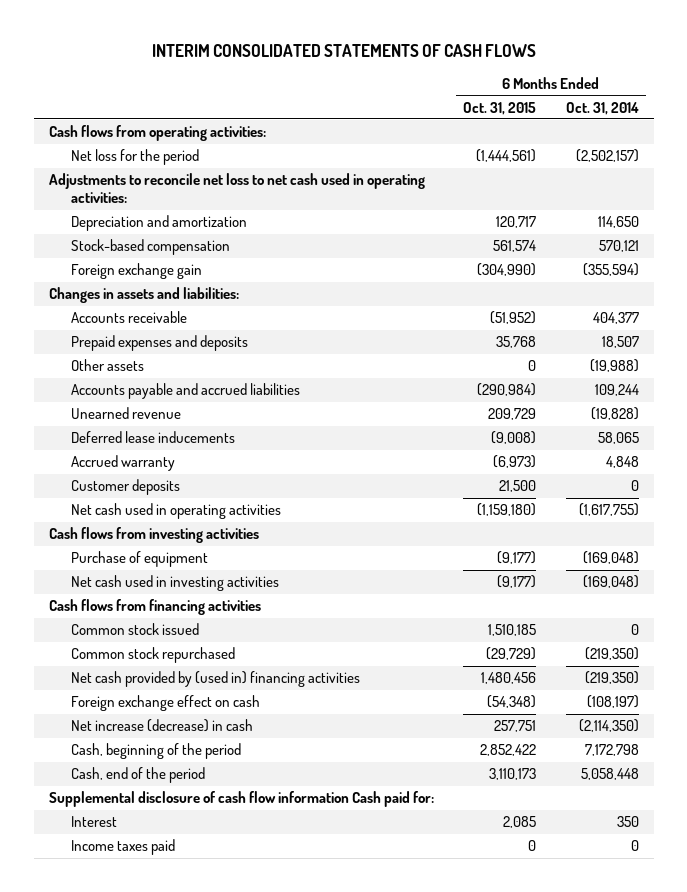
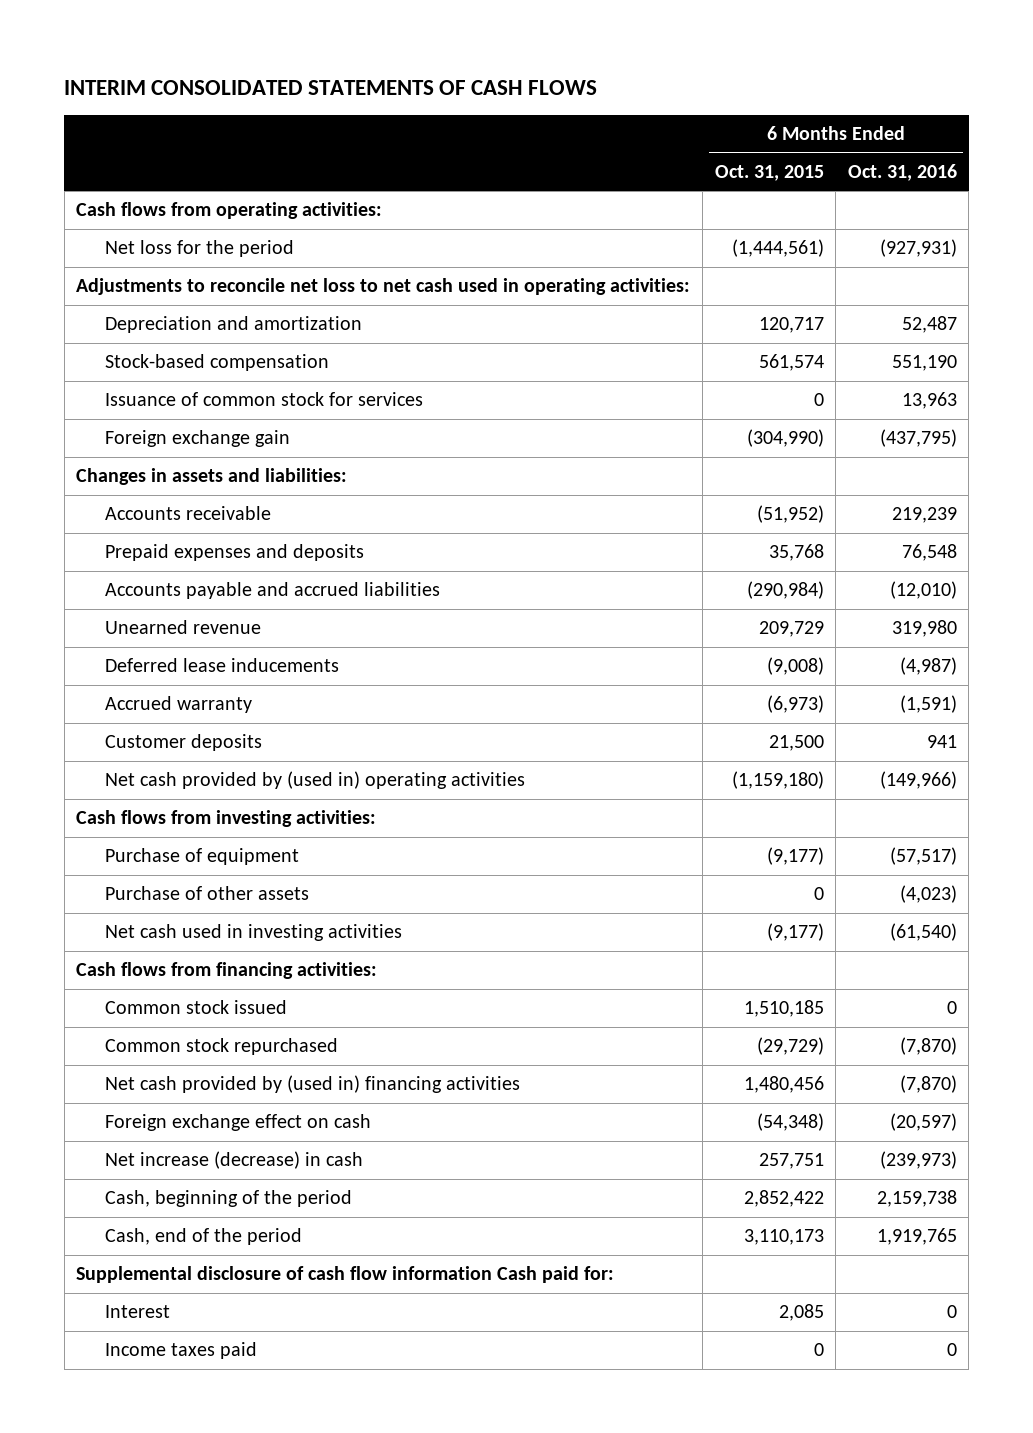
[565,101,639,115] Oct. 31, 2014 -> none
none -> [847,163,957,181] Oct. 31, 2016
none -> [105,392,424,407] Issuance of common stock for services
[70,359,144,372] Other assets -> none
[70,503,281,520] Net cash used in operating activities -> [105,771,526,790] Net cash provided by (used in) operating activities
[48,527,259,544] Cash flows from investing activities -> [76,810,377,828] Cash flows from investing activities:
none -> [105,886,310,901] Purchase of other assets
[48,599,261,616] Cash flows from financing activities -> [76,962,378,980] Cash flows from financing activities:

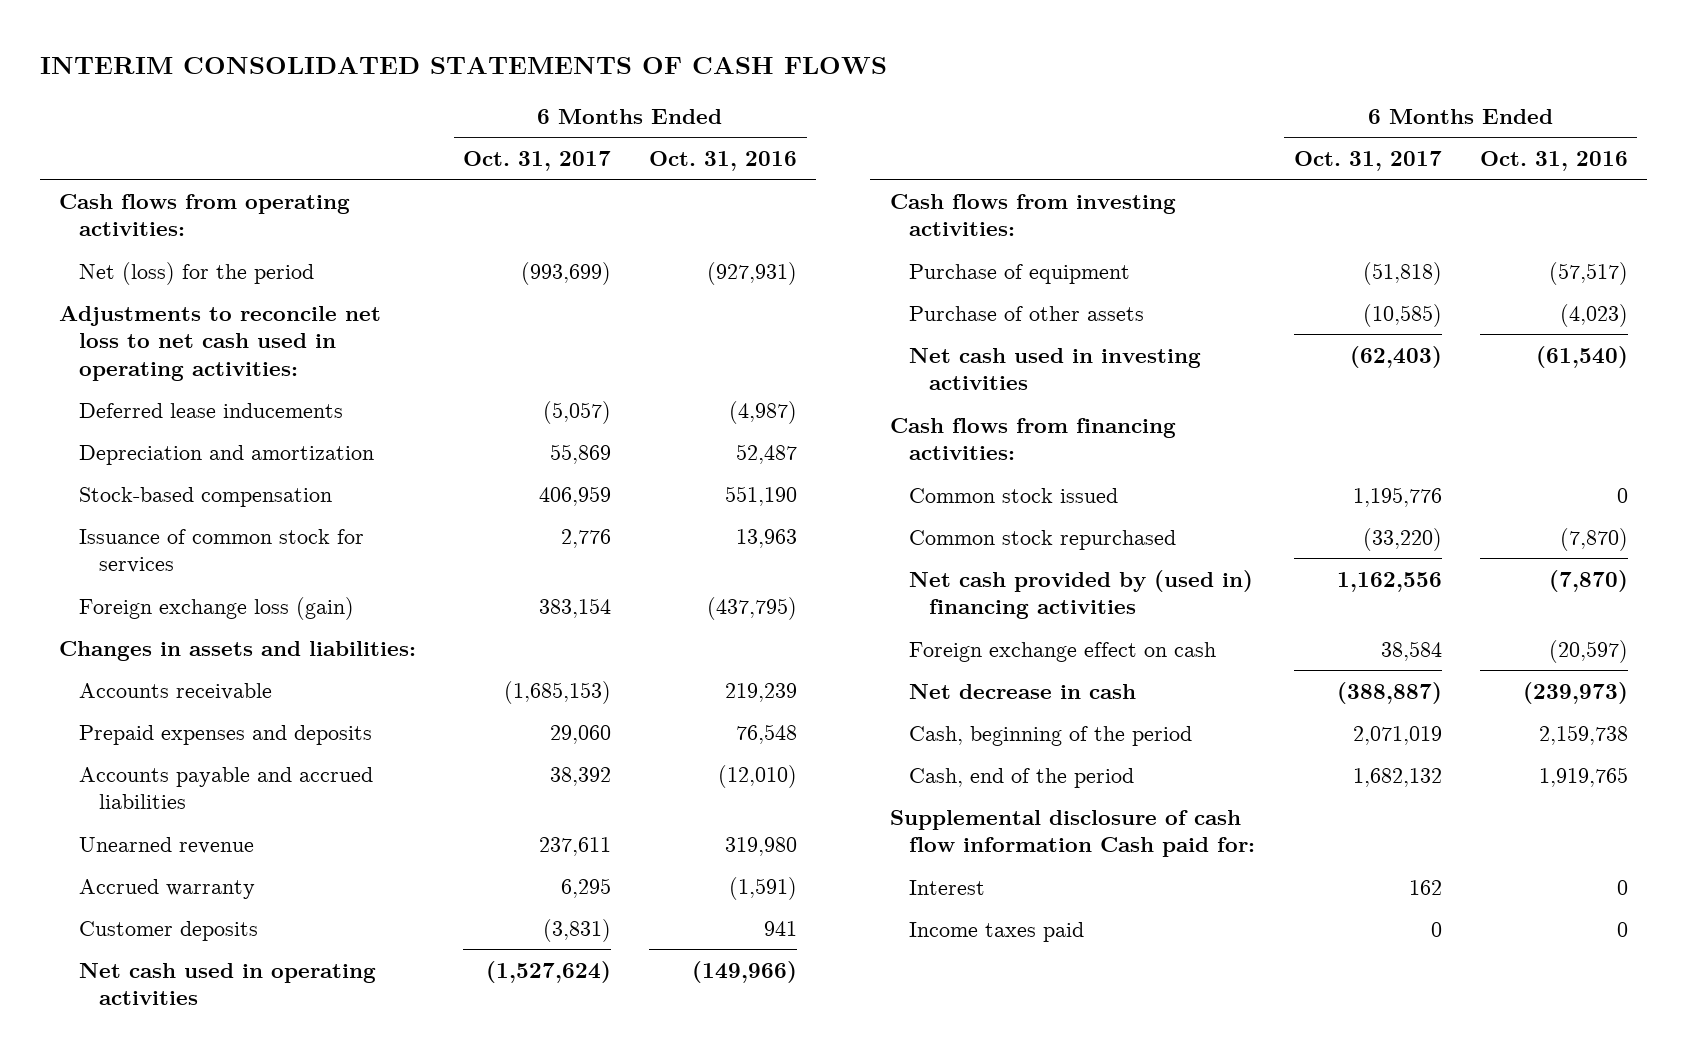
[714,164,824,181] Oct. 31, 2015 -> none
none -> [463,150,612,171] Oct. 31, 2017
[105,240,295,258] Net loss for the period -> [78,261,314,285] Net (loss) for the period
[105,658,340,673] Deferred lease inducements -> [78,402,343,418] Deferred lease inducements
[105,430,291,448] Foreign exchange gain -> [78,596,354,620] Foreign exchange loss (gain)
[105,771,526,790] Net cash provided by (used in) operating activities -> [78,962,376,1006] Net cash used in operating activities
[105,1151,364,1170] Net increase (decrease) in cash -> [909,683,1137,699] Net decrease in cash

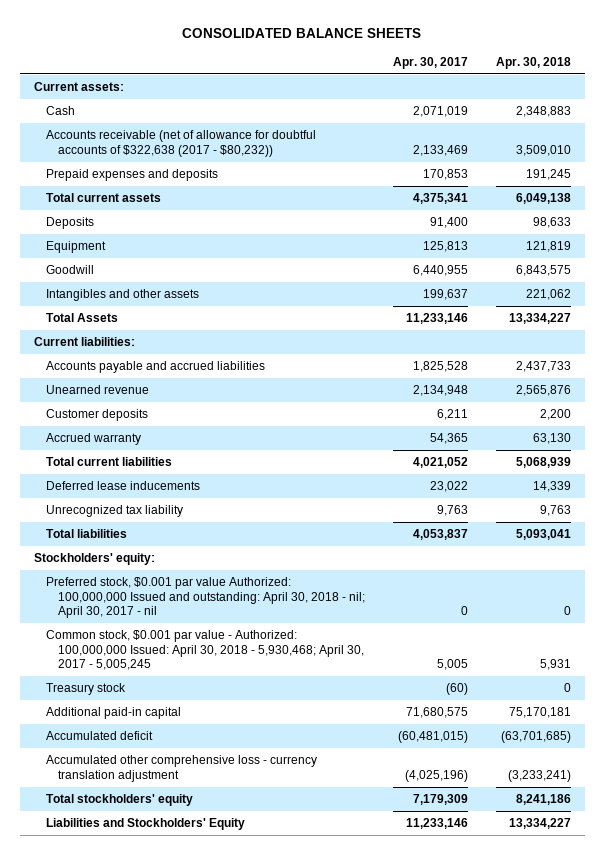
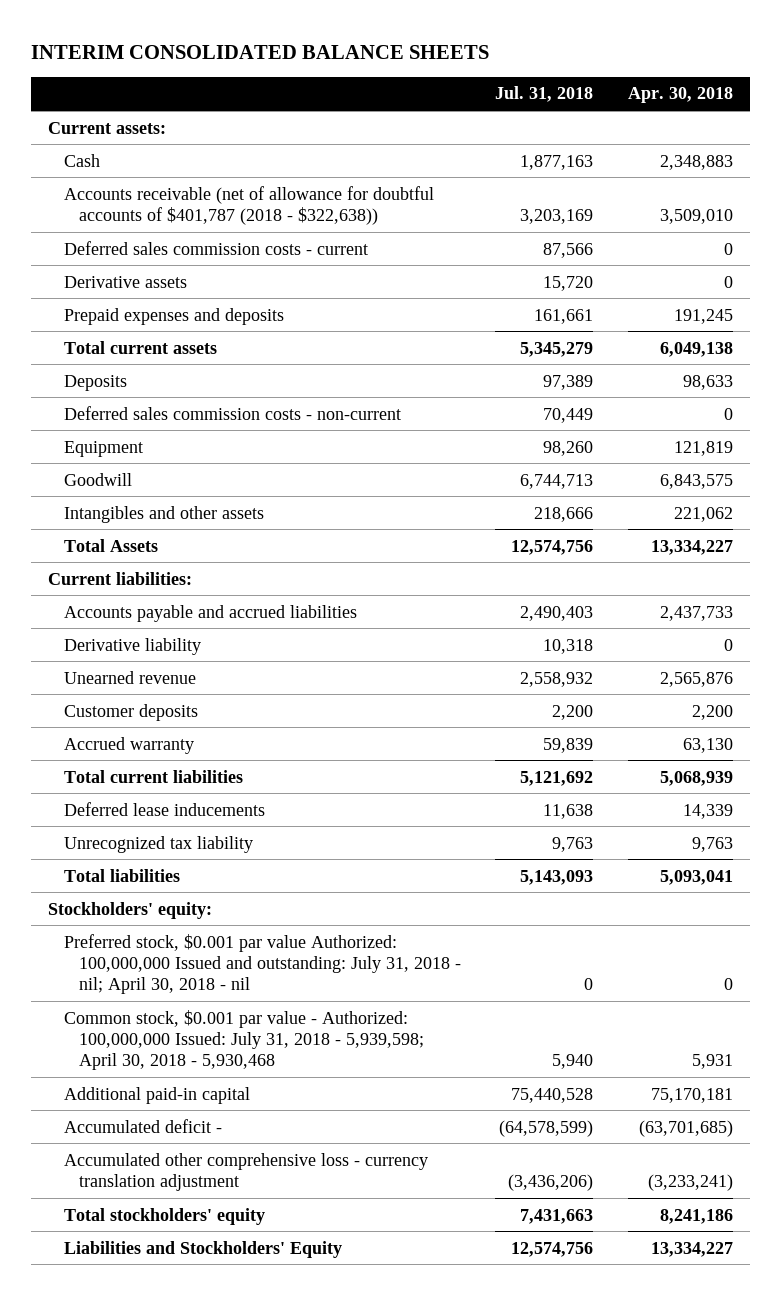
[182,28,422,39] CONSOLIDATED BALANCE SHEETS -> [31,44,490,59] INTERIM CONSOLIDATED BALANCE SHEETS
[393,56,469,69] Apr. 30, 2017 -> none
none -> [495,86,594,103] Jul. 31, 2018
[46,129,317,157] Accounts receivable (net of allowance for doubtful accounts of $322,638 (2017 - $80,232)) -> [63,185,434,225] Accounts receivable (net of allowance for doubtful accounts of $401,787 (2018 - $322,638))
none -> [63,240,368,255] Deferred sales commission costs - current
none -> [63,275,187,288] Derivative assets
none -> [63,405,401,420] Deferred sales commission costs - non-current
none -> [63,637,201,655] Derivative liability
[46,682,127,695] Treasury stock -> none
[46,576,366,619] Preferred stock, $0.001 par value Authorized: 100,000,000 Issued and outstanding: April 30, 2018 - nil; April 30, 2017 - nil -> [63,933,461,994] Preferred stock, $0.001 par value Authorized: 100,000,000 Issued and outstanding: July 31, 2018 - nil; April 30, 2018 - nil
[46,629,365,671] Common stock, $0.001 par value - Authorized: 100,000,000 Issued: April 30, 2018 - 5,930,468; April 30, 2017 - 5,005,245 -> [63,1009,424,1070] Common stock, $0.001 par value - Authorized: 100,000,000 Issued: July 31, 2018 - 5,939,598; April 30, 2018 - 5,930,468
[46,730,154,740] Accumulated deficit -> [63,1118,222,1133] Accumulated deficit -

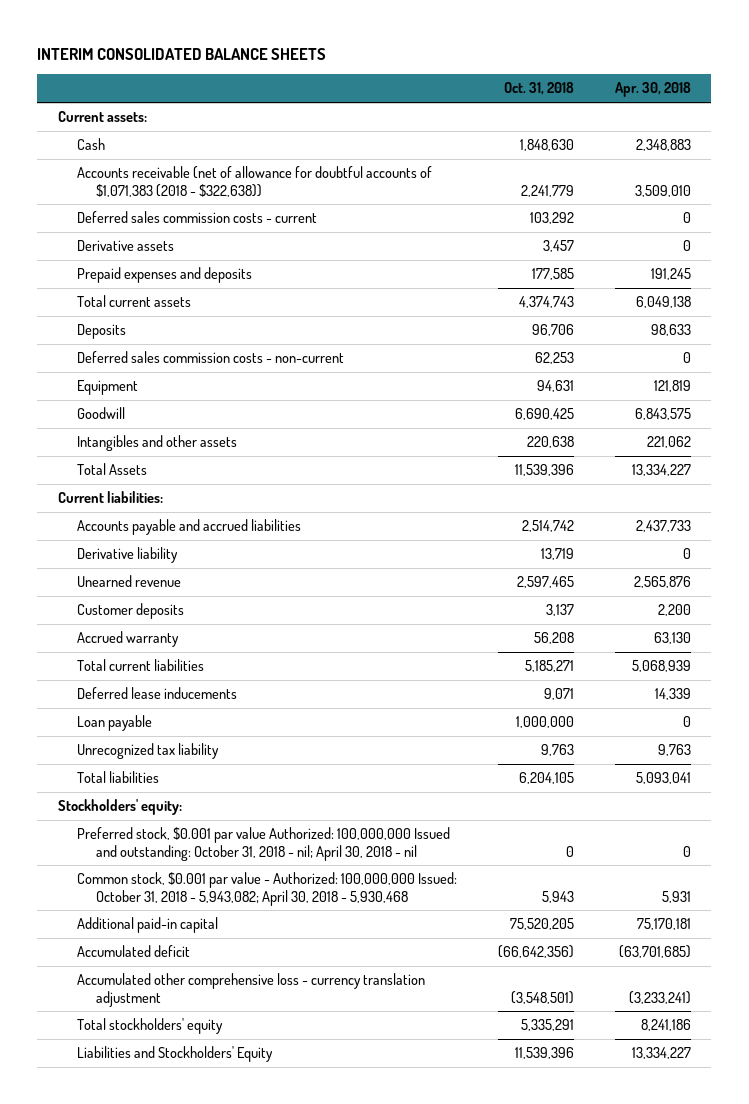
[495,86,594,103] Jul. 31, 2018 -> none
none -> [503,82,574,96] Oct. 31, 2018
[63,185,434,225] Accounts receivable (net of allowance for doubtful accounts of $401,787 (2018 - $322,638)) -> [76,166,432,197] Accounts receivable (net of allowance for doubtful accounts of $1,071,383 (2018 - $322,638))
none -> [76,715,152,732] Loan payable
[63,933,461,994] Preferred stock, $0.001 par value Authorized: 100,000,000 Issued and outstanding: July 31, 2018 - nil; April 30, 2018 - nil -> [76,827,450,861] Preferred stock, $0.001 par value Authorized: 100,000,000 Issued and outstanding: October 31, 2018 - nil; April 30, 2018 - nil
[63,1009,424,1070] Common stock, $0.001 par value - Authorized: 100,000,000 Issued: July 31, 2018 - 5,939,598; April 30, 2018 - 5,930,468 -> [76,872,457,906] Common stock, $0.001 par value - Authorized: 100,000,000 Issued: October 31, 2018 - 5,943,082; April 30, 2018 - 5,930,468
[63,1118,222,1133] Accumulated deficit - -> [76,945,190,958] Accumulated deficit

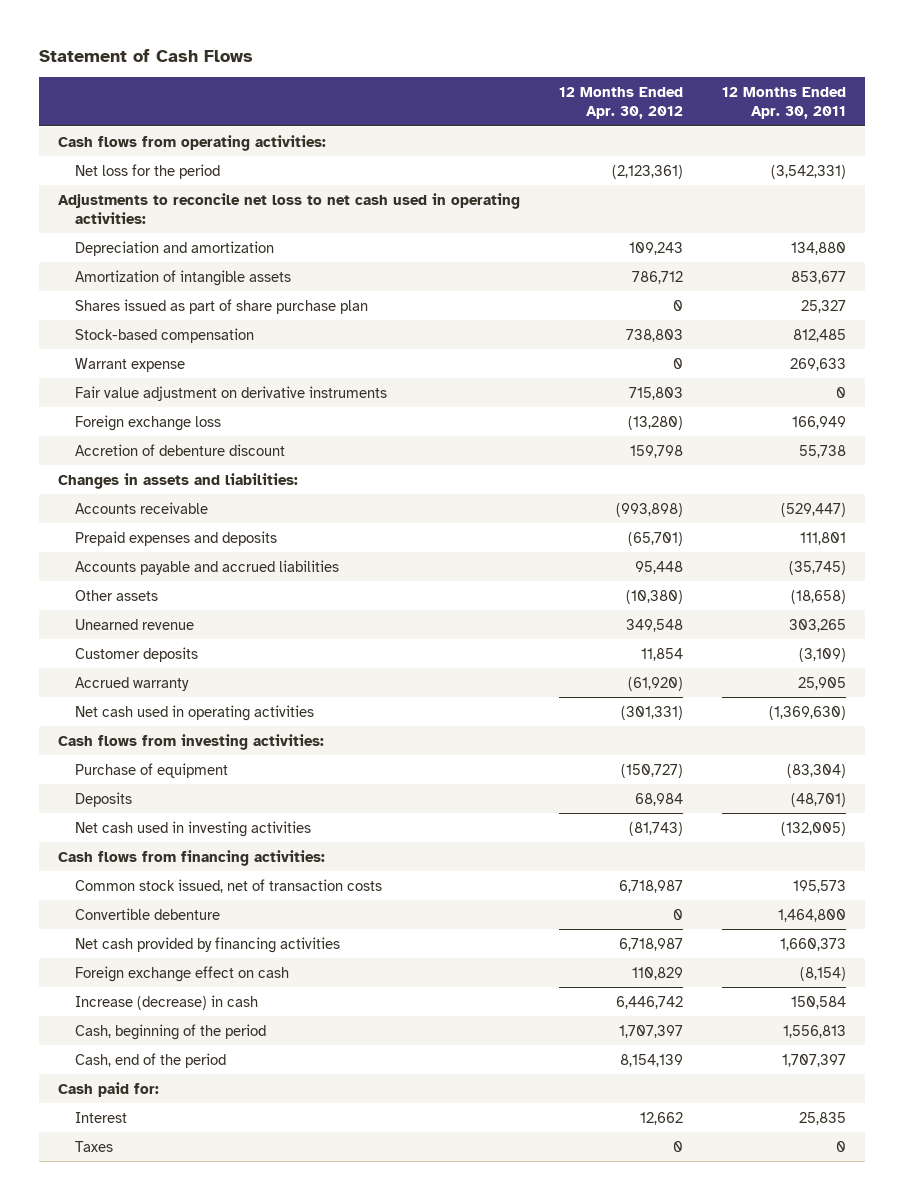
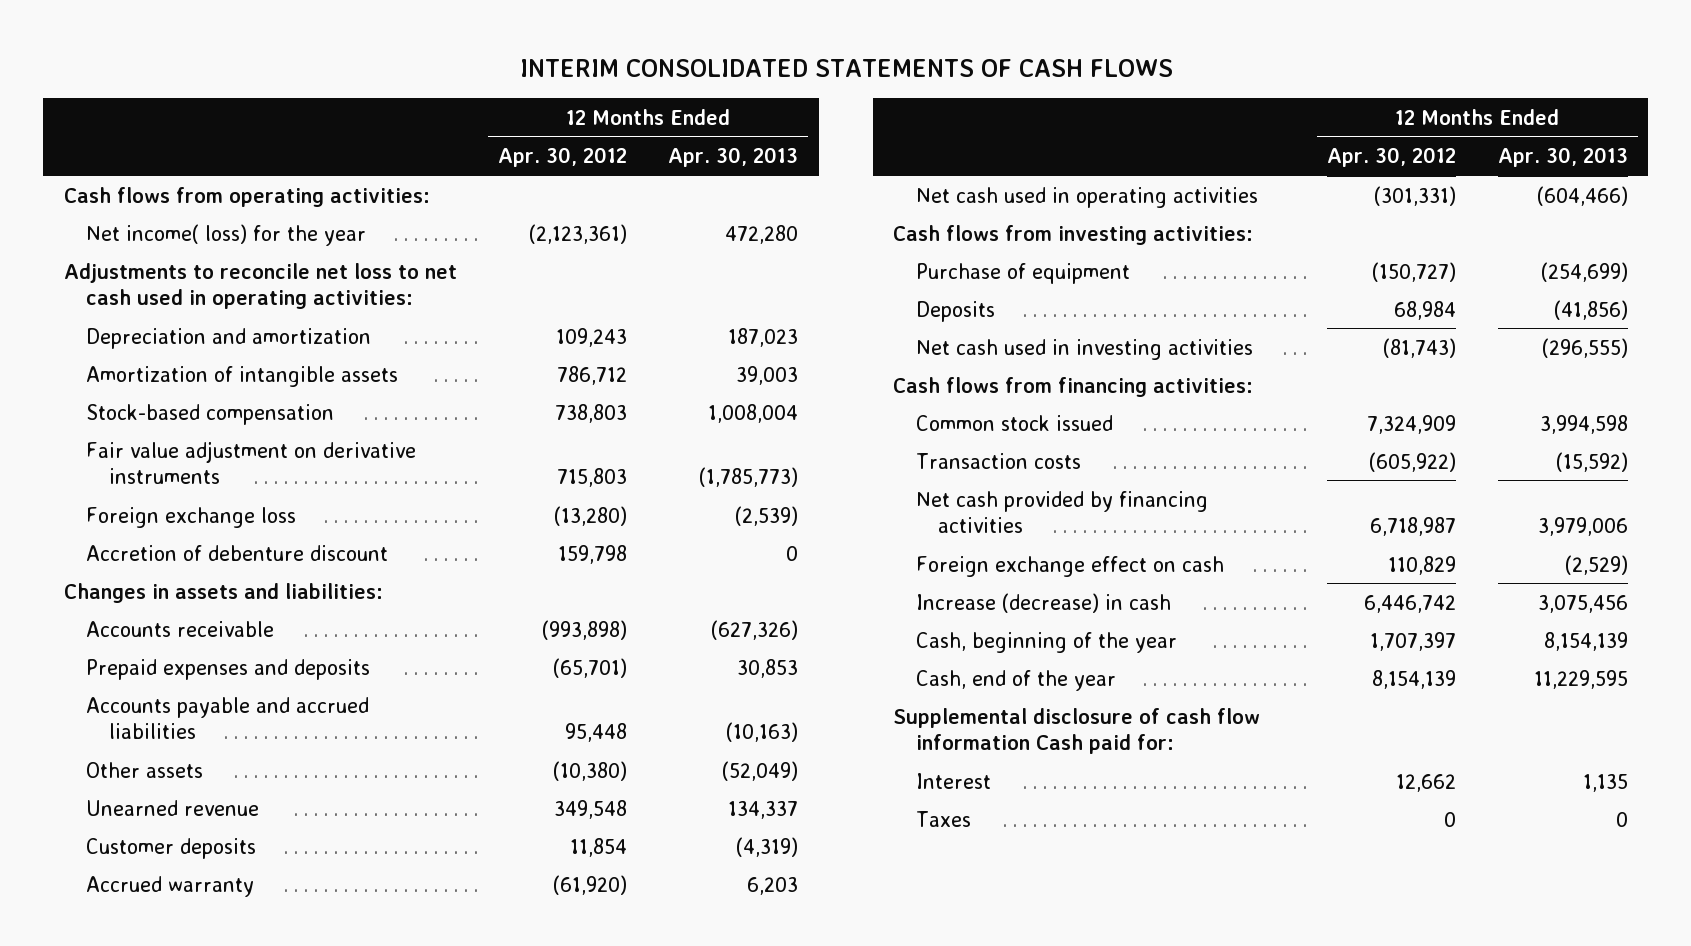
[38,49,253,63] Statement of Cash Flows -> [519,58,1173,77] INTERIM CONSOLIDATED STATEMENTS OF CASH FLOWS
[721,87,846,120] 12 Months Ended Apr. 30, 2011 -> none
none -> [668,147,799,168] Apr. 30, 2013
[75,163,221,179] Net loss for the period -> [86,223,367,246] Net income( loss) for the year
[75,298,369,314] Shares issued as part of share purchase plan -> none
[75,357,186,372] Warrant expense -> none
[75,907,221,920] Convertible debenture -> none
[75,878,383,893] Common stock issued, net of transaction costs -> [915,414,1113,431] Common stock issued
[618,879,683,893] 6,718,987 -> [1367,414,1457,434] 7,324,909
none -> [915,452,1081,469] Transaction costs
[75,1023,267,1040] Cash, beginning of the period -> [915,631,1177,653] Cash, beginning of the year
[75,1052,227,1068] Cash, end of the period -> [915,669,1116,691] Cash, end of the year
[58,1081,160,1097] Cash paid for: -> [893,707,1261,755] Supplemental disclosure of cash flow information Cash paid for:

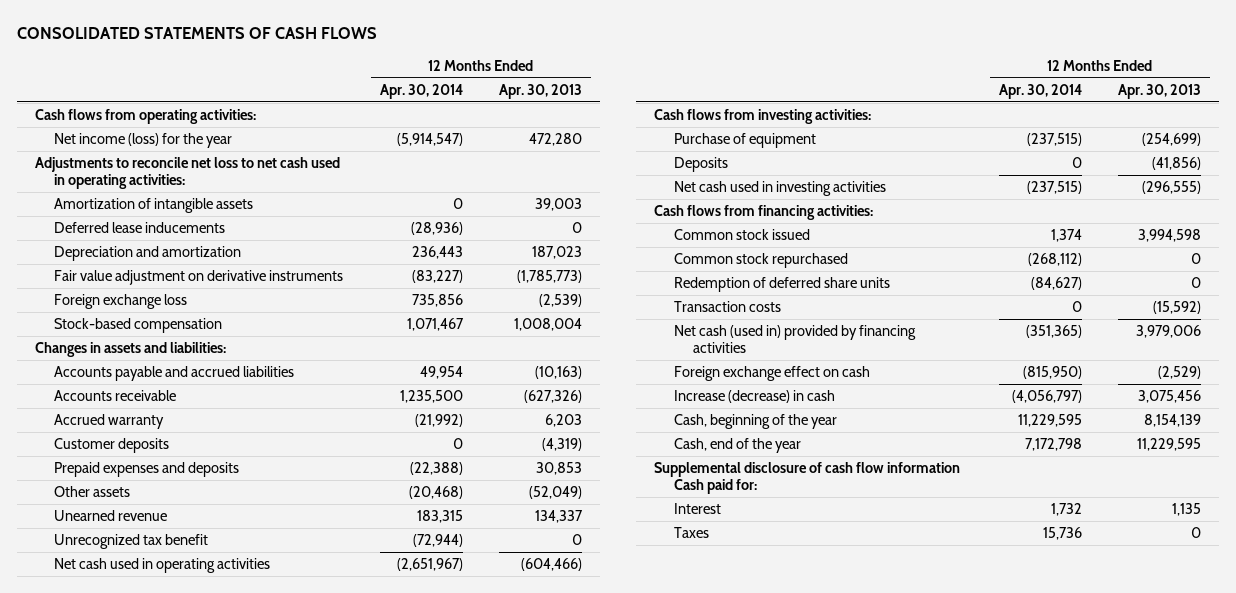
[519,58,1173,77] INTERIM CONSOLIDATED STATEMENTS OF CASH FLOWS -> [16,27,377,40] CONSOLIDATED STATEMENTS OF CASH FLOWS
[498,147,628,168] Apr. 30, 2012 -> none
none -> [379,83,463,99] Apr. 30, 2014
[86,223,367,246] Net income( loss) for the year -> [54,133,233,149] Net income (loss) for the year
none -> [54,222,226,234] Deferred lease inducements
[86,327,372,349] Depreciation and amortization -> [54,246,242,262] Depreciation and amortization
[86,544,389,561] Accretion of debenture discount -> none
[86,403,335,425] Stock-based compensation -> [54,318,223,334] Stock-based compensation
[86,696,370,740] Accounts payable and accrued liabilities -> [54,366,295,382] Accounts payable and accrued liabilities
[86,875,255,897] Accrued warranty -> [54,414,165,430] Accrued warranty
[86,837,257,859] Customer deposits -> [54,438,170,454] Customer deposits
none -> [54,534,209,550] Unrecognized tax benefit
none -> [673,253,848,269] Common stock repurchased
none -> [673,277,890,293] Redemption of deferred share units
[915,490,1208,534] Net cash provided by financing activities -> [673,325,916,354] Net cash (used in) provided by financing activities

